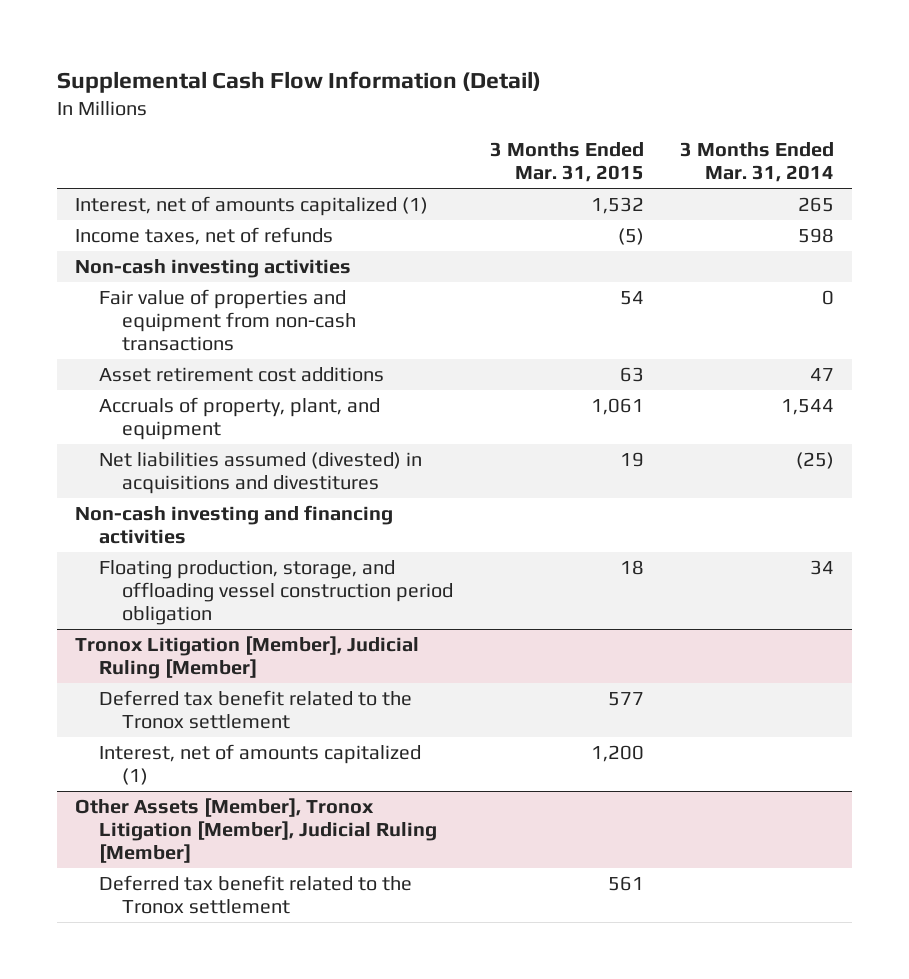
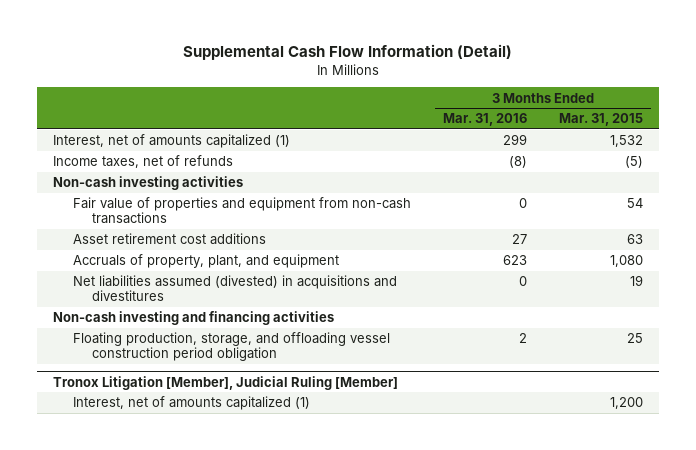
[679,142,834,183] 3 Months Ended Mar. 31, 2014 -> none
none -> [442,113,527,127] Mar. 31, 2016
[590,397,644,415] 1,061 -> [610,255,644,268] 1,080
[619,559,644,575] 18 -> [627,333,644,344] 25
[98,689,412,729] Deferred tax benefit related to the Tronox settlement -> none
[75,797,437,863] Other Assets [Member], Tronox Litigation [Member], Judicial Ruling [Member] -> none
[98,874,412,914] Deferred tax benefit related to the Tronox settlement -> none

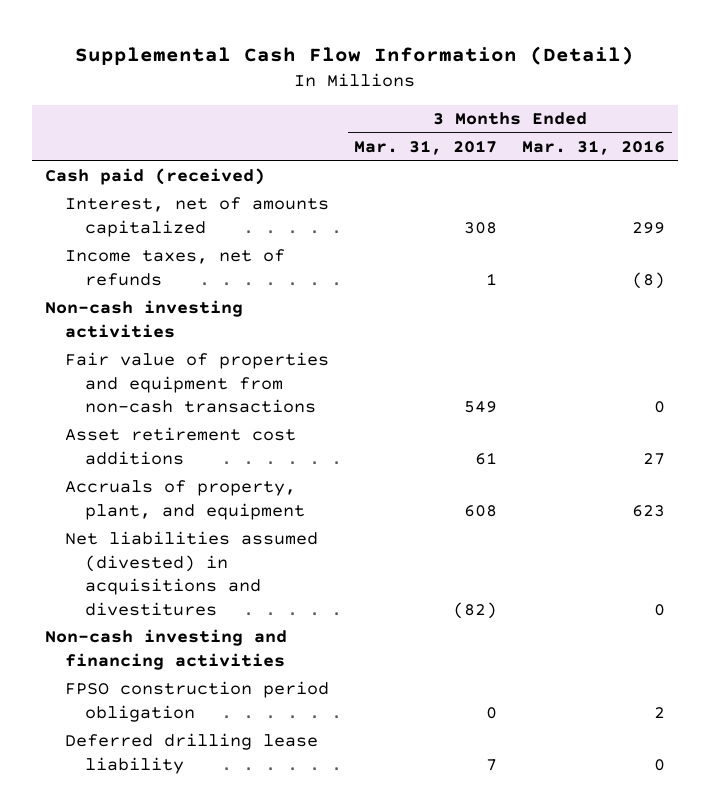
[559,113,644,127] Mar. 31, 2015 -> none
none -> [354,140,498,156] Mar. 31, 2017
none -> [44,168,265,186] Cash paid (received)
[53,134,291,149] Interest, net of amounts capitalized (1) -> [65,197,330,237] Interest, net of amounts capitalized
[53,375,399,390] Tronox Litigation [Member], Judicial Ruling [Member] -> none
[72,396,310,411] Interest, net of amounts capitalized (1) -> none
[72,332,390,362] Floating production, storage, and offloading vessel construction period obligation -> [65,681,330,722] FPSO construction period obligation
none -> [65,733,319,774] Deferred drilling lease liability

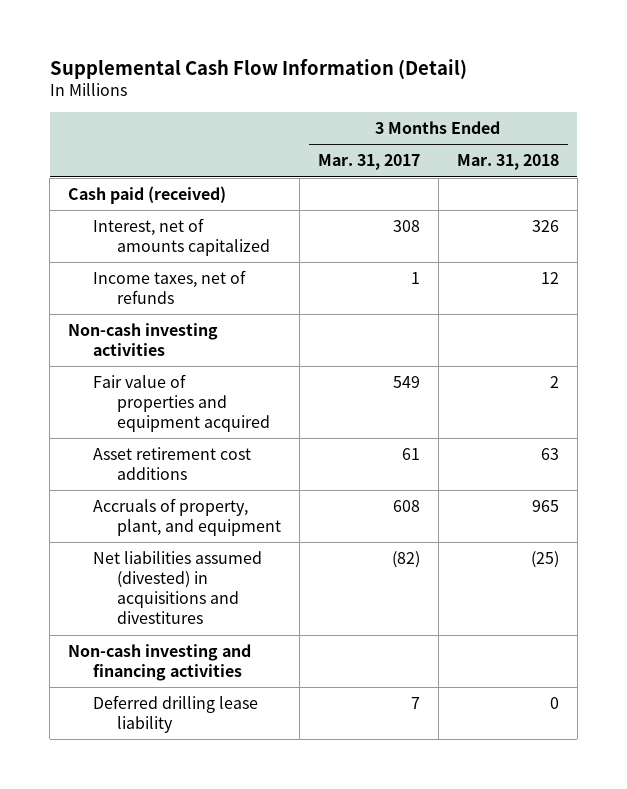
[522,140,666,156] Mar. 31, 2016 -> none
none -> [456,154,559,171] Mar. 31, 2018
[65,352,330,414] Fair value of properties and equipment from non-cash transactions -> [92,373,270,433] Fair value of properties and equipment acquired
[65,681,330,722] FPSO construction period obligation -> none

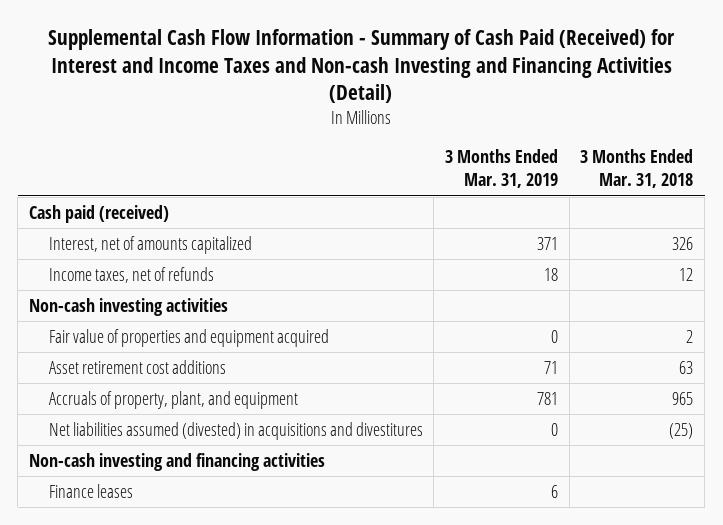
[49,58,467,79] Supplemental Cash Flow Information (Detail) -> [48,29,676,104] Supplemental Cash Flow Information - Summary of Cash Paid (Received) for Interest and Income Taxes and Non-cash Investing and Financing Activities (Detail)
[317,154,420,171] Mar. 31, 2017 -> none
none -> [445,149,559,189] 3 Months Ended Mar. 31, 2019
[92,694,258,734] Deferred drilling lease liability -> none
none -> [48,483,133,498] Finance leases

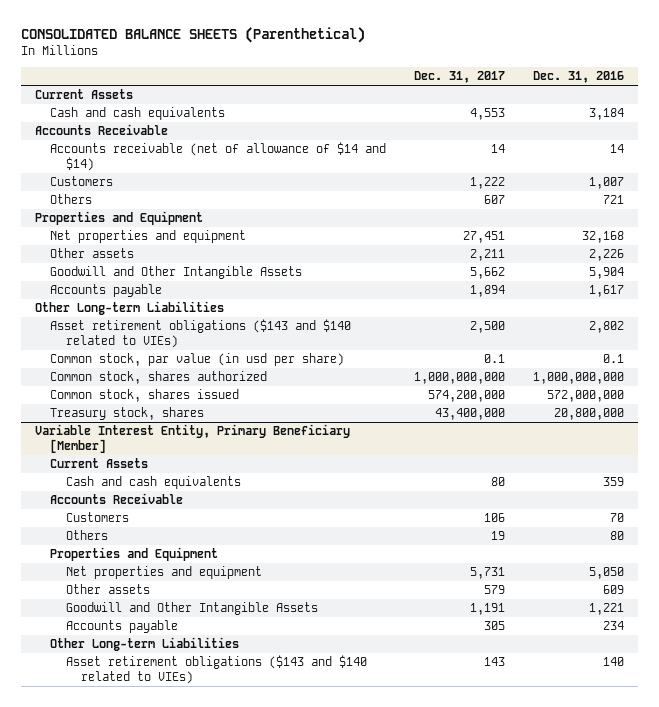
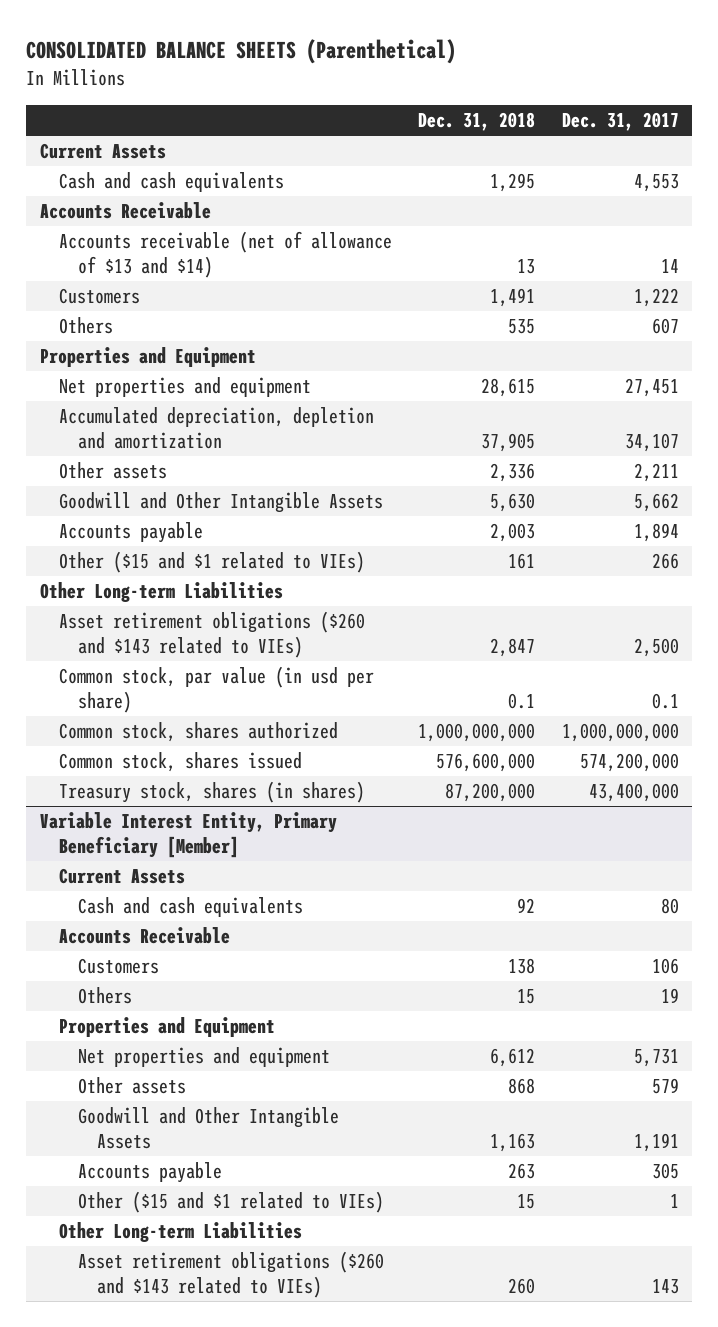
[533,71,625,84] Dec. 31, 2016 -> none
none -> [418,112,536,132] Dec. 31, 2018
[50,142,387,171] Accounts receivable (net of allowance of $14 and $14) -> [58,231,392,279] Accounts receivable (net of allowance of $13 and $14)
none -> [58,407,374,450] Accumulated depreciation, depletion and amortization
none -> [58,551,365,574] Other ($15 and $1 related to VIEs)
[50,319,352,348] Asset retirement obligations ($143 and $140 related to VIEs) -> [58,611,365,659] Asset retirement obligations ($260 and $143 related to VIEs)
[50,407,205,421] Treasury stock, shares -> [58,781,365,804] Treasury stock, shares (in shares)
none -> [77,1191,384,1214] Other ($15 and $1 related to VIEs)
[65,655,367,684] Asset retirement obligations ($143 and $140 related to VIEs) -> [77,1251,384,1299] Asset retirement obligations ($260 and $143 related to VIEs)

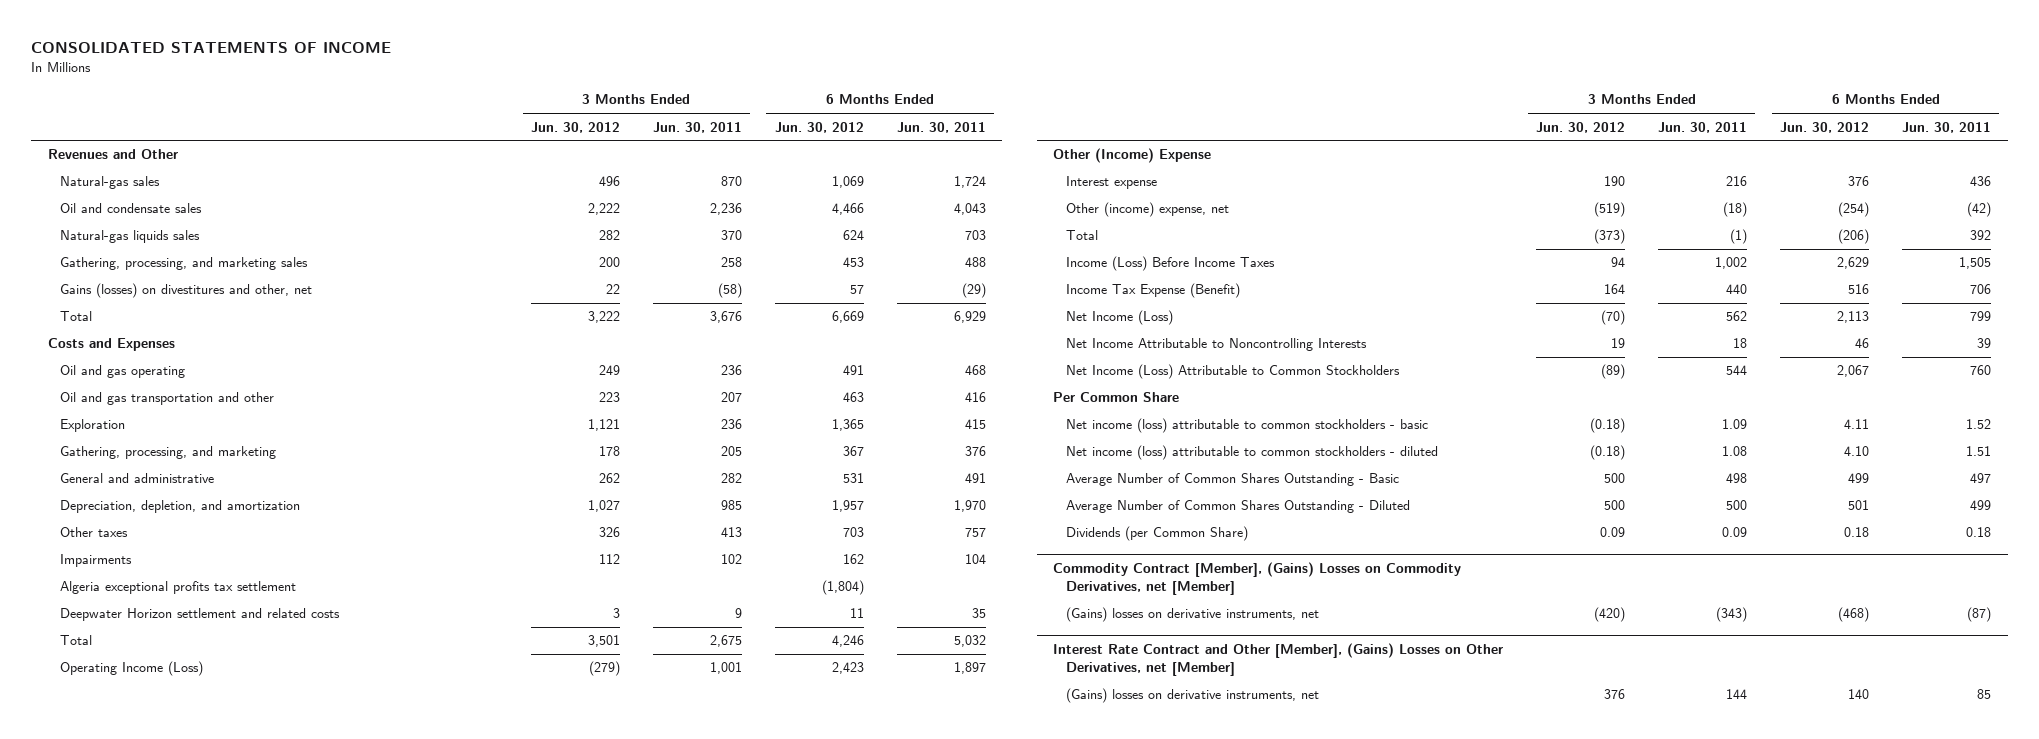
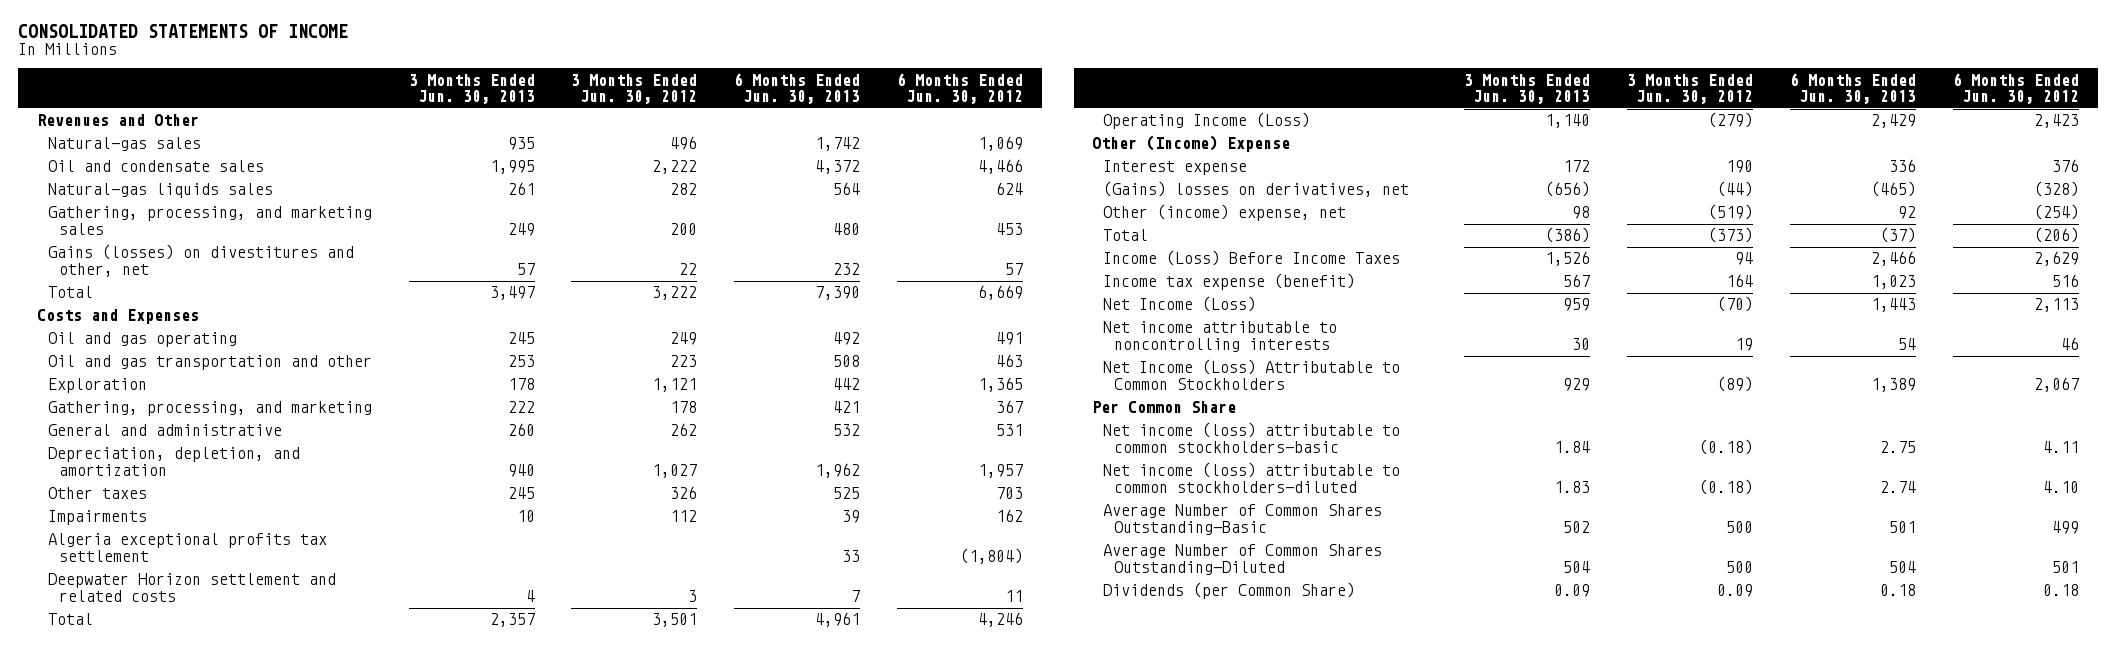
[652,121,742,133] Jun. 30, 2011 -> none
[896,121,986,133] Jun. 30, 2011 -> none
none -> [408,73,535,105] 3 Months Ended Jun. 30, 2013
none -> [734,72,861,105] 6 Months Ended Jun. 30, 2013
none -> [1103,181,1410,198] (Gains) losses on derivatives, net
[1065,283,1240,299] Income Tax Expense (Benefit) -> [1103,273,1356,291] Income tax expense (benefit)
[1065,338,1367,352] Net Income Attributable to Noncontrolling Interests -> [1103,321,1338,352] Net income attributable to noncontrolling interests
[1065,418,1428,434] Net income (loss) attributable to common stockholders - basic -> [1103,422,1401,453] Net income (loss) attributable to common stockholders-basic
[1065,445,1438,461] Net income (loss) attributable to common stockholders - diluted -> [1103,462,1401,493] Net income (loss) attributable to common stockholders-diluted
[1065,473,1399,487] Average Number of Common Shares Outstanding - Basic -> [1103,504,1383,535] Average Number of Common Shares Outstanding-Basic
[1065,500,1410,514] Average Number of Common Shares Outstanding - Diluted -> [1103,544,1383,575] Average Number of Common Shares Outstanding-Diluted
[1053,562,1462,595] Commodity Contract [Member], (Gains) Losses on Commodity Derivatives, net [Member] -> none
[1065,607,1319,623] (Gains) losses on derivative instruments, net -> none
[1053,643,1504,676] Interest Rate Contract and Other [Member], (Gains) Losses on Other Derivatives, net [Member] -> none
[1065,688,1319,704] (Gains) losses on derivative instruments, net -> none

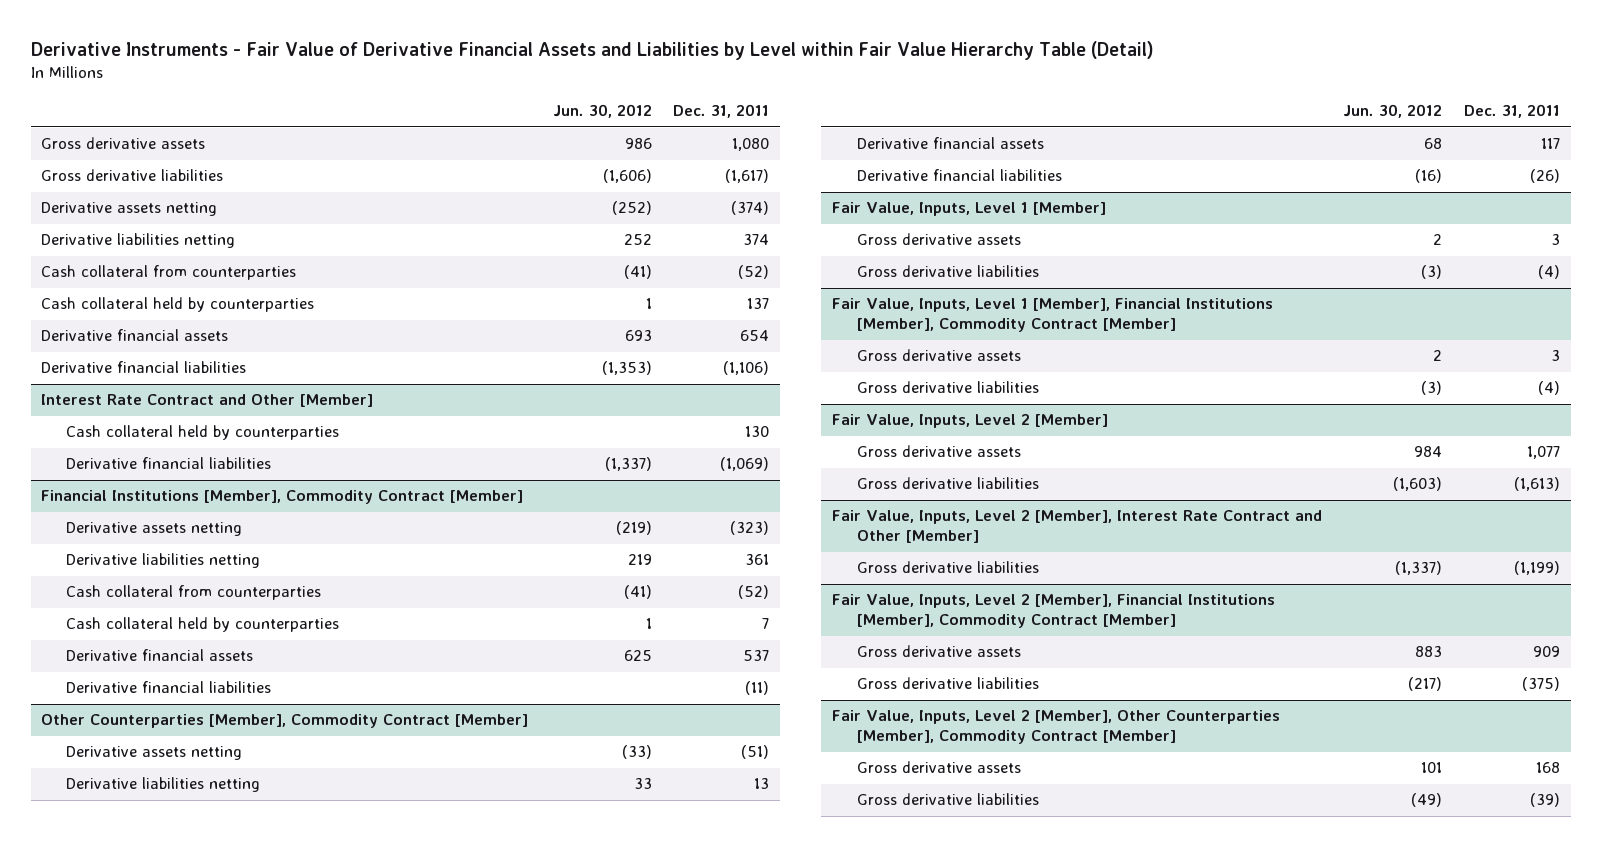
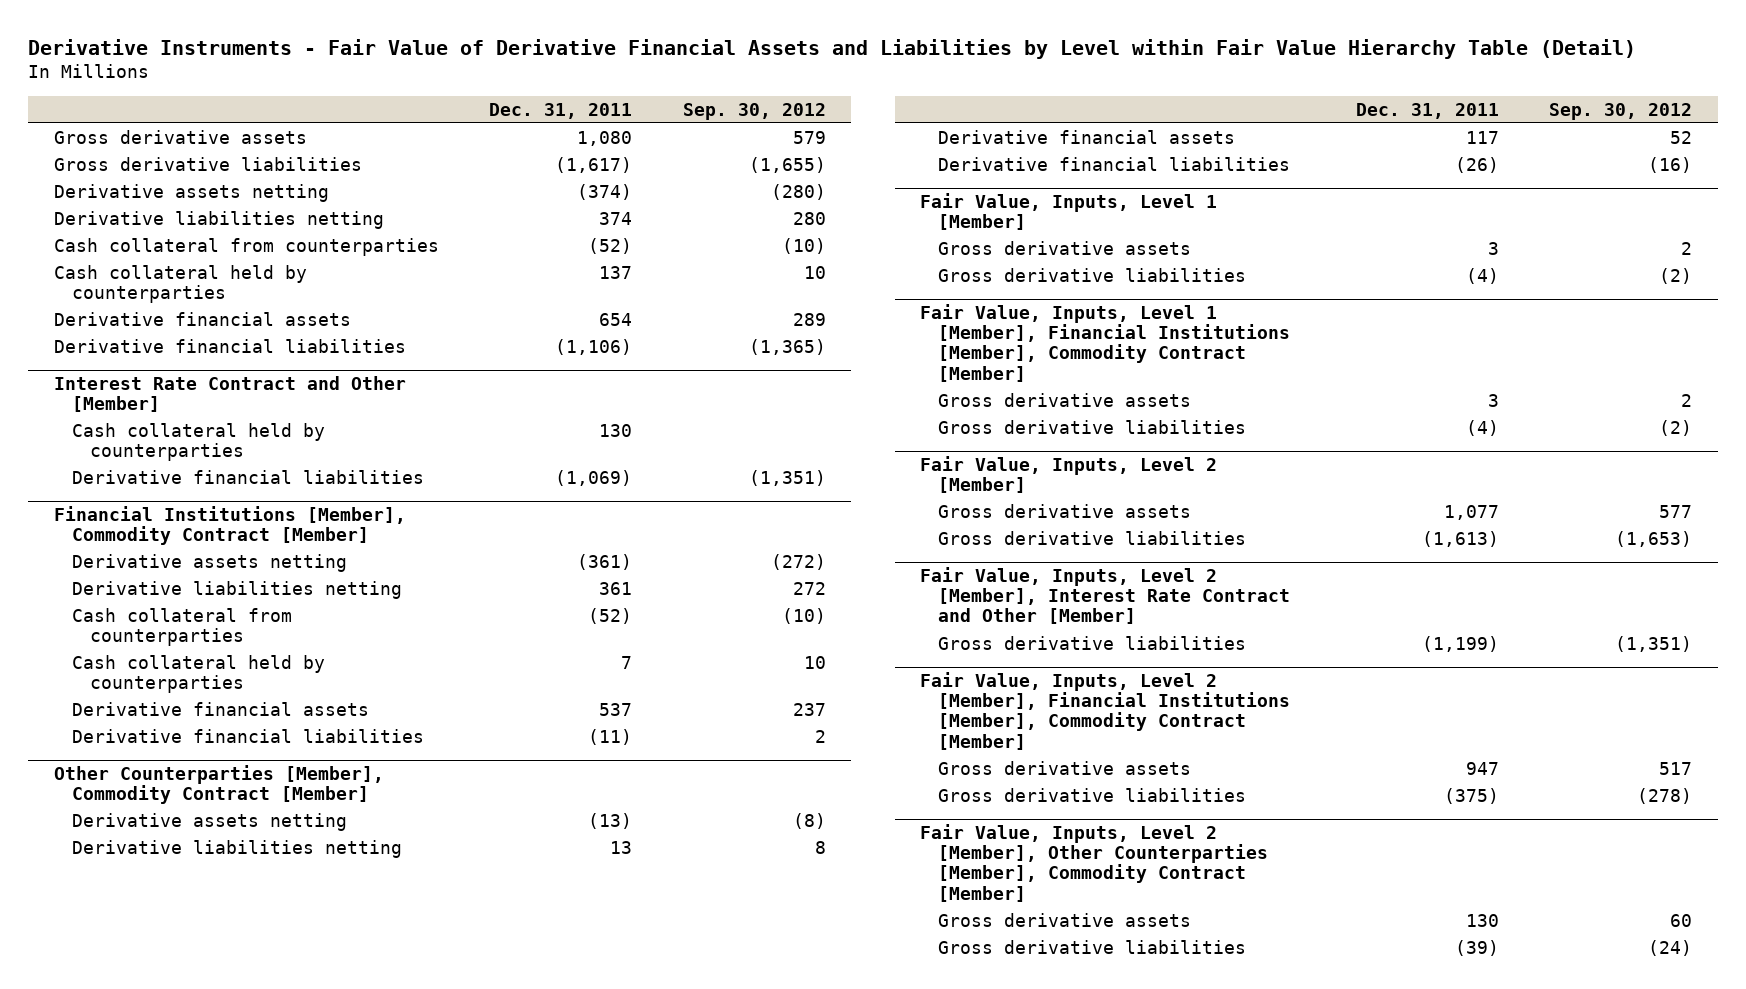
[552,104,652,119] Jun. 30, 2012 -> none
none -> [682,102,826,120] Sep. 30, 2012
[730,521,770,536] (323) -> [577,553,633,570] (361)
[741,745,770,760] (51) -> [588,812,633,829] (13)
[1532,646,1560,658] 909 -> [1465,761,1499,775] 947
[1535,762,1560,774] 168 -> [1465,913,1499,927] 130

